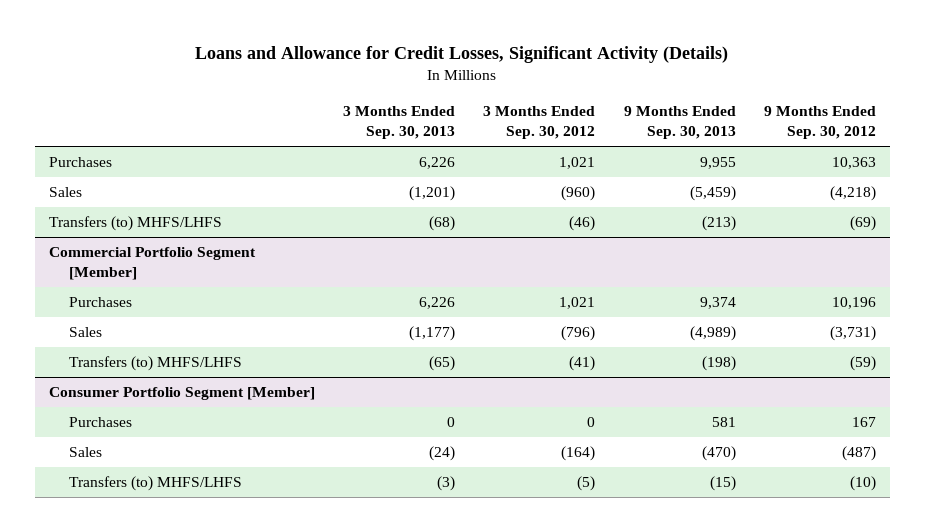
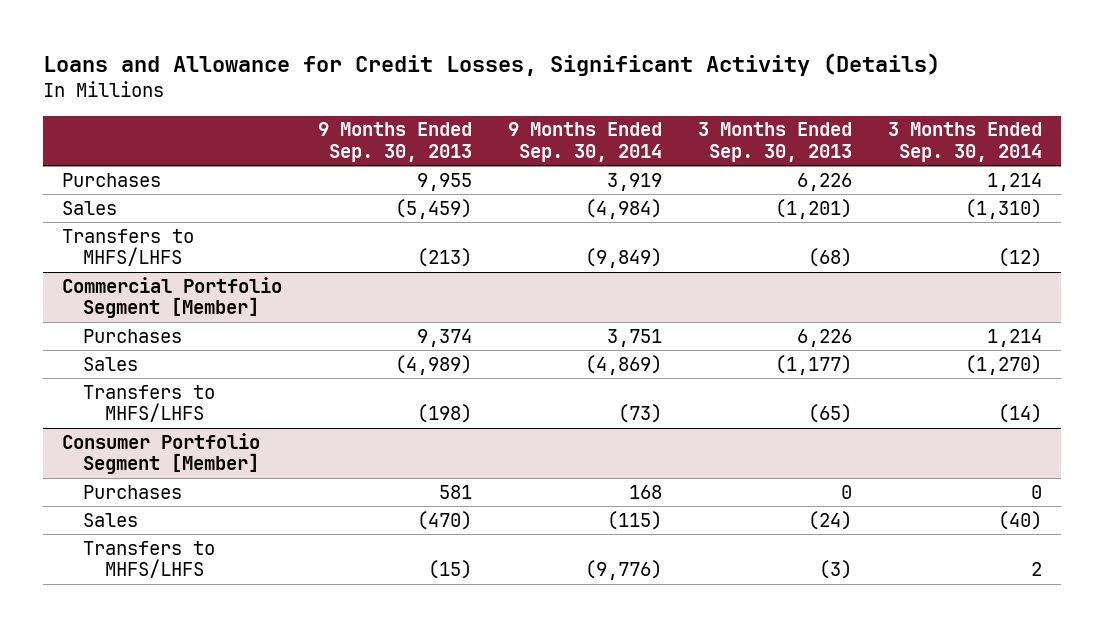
[483,106,596,140] 3 Months Ended Sep. 30, 2012 -> none
[763,106,876,140] 9 Months Ended Sep. 30, 2012 -> none
none -> [508,122,663,163] 9 Months Ended Sep. 30, 2014
none -> [888,122,1043,163] 3 Months Ended Sep. 30, 2014
[48,216,222,232] Transfers (to) MHFS/LHFS -> [61,228,194,267] Transfers to MHFS/LHFS
[68,356,242,372] Transfers (to) MHFS/LHFS -> [83,384,216,423] Transfers to MHFS/LHFS
[68,476,242,492] Transfers (to) MHFS/LHFS -> [83,540,216,579] Transfers to MHFS/LHFS

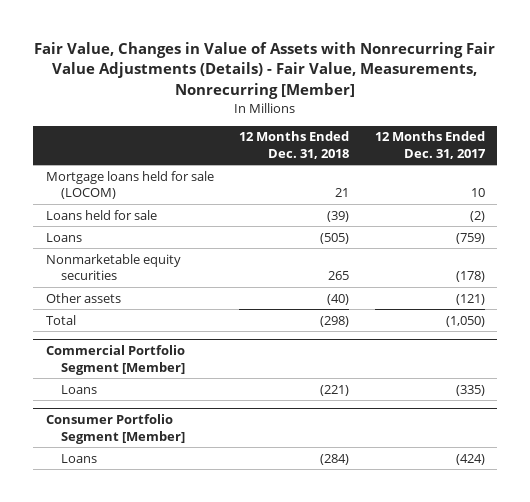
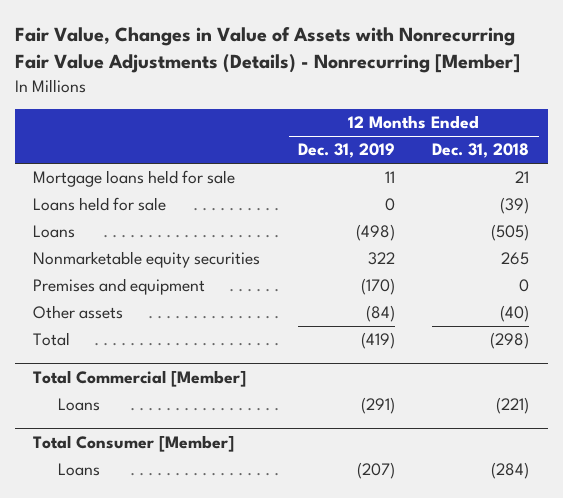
[34,41,496,99] Fair Value, Changes in Value of Assets with Nonrecurring Fair Value Adjustments (Details) - Fair Value, Measurements, Nonrecurring [Member] -> [14,27,520,74] Fair Value, Changes in Value of Assets with Nonrecurring Fair Value Adjustments (Details) - Nonrecurring [Member]
[374,131,486,160] 12 Months Ended Dec. 31, 2017 -> none
none -> [297,143,395,159] Dec. 31, 2019
[45,170,214,200] Mortgage loans held for sale (LOCOM) -> [33,170,236,188] Mortgage loans held for sale
none -> [33,278,206,296] Premises and equipment
[45,345,185,375] Commercial Portfolio Segment [Member] -> [33,369,247,387] Total Commercial [Member]
[45,414,185,444] Consumer Portfolio Segment [Member] -> [33,434,235,452] Total Consumer [Member]

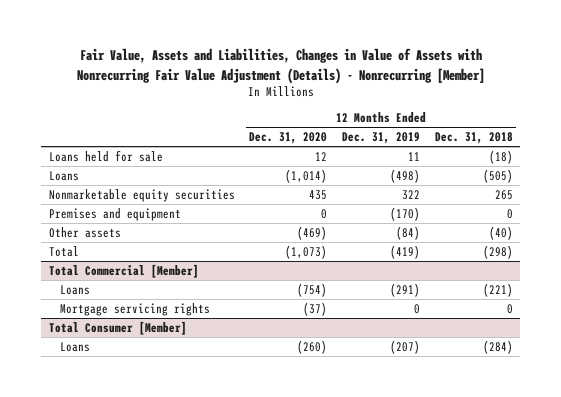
[14,27,520,74] Fair Value, Changes in Value of Assets with Nonrecurring Fair Value Adjustments (Details) - Nonrecurring [Member] -> [76,48,485,84] Fair Value, Assets and Liabilities, Changes in Value of Assets with Nonrecurring Fair Value Adjustment (Details) - Nonrecurring [Member]
none -> [249,132,328,145] Dec. 31, 2020
[33,170,236,188] Mortgage loans held for sale -> none
[384,198,395,212] 0 -> [408,151,421,161] 11
[500,197,530,215] (39) -> [488,149,513,164] (18)
none -> [59,302,210,316] Mortgage servicing rights

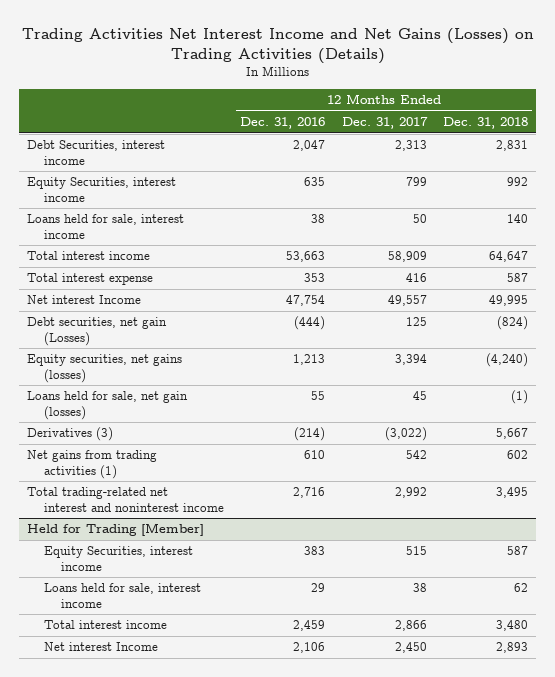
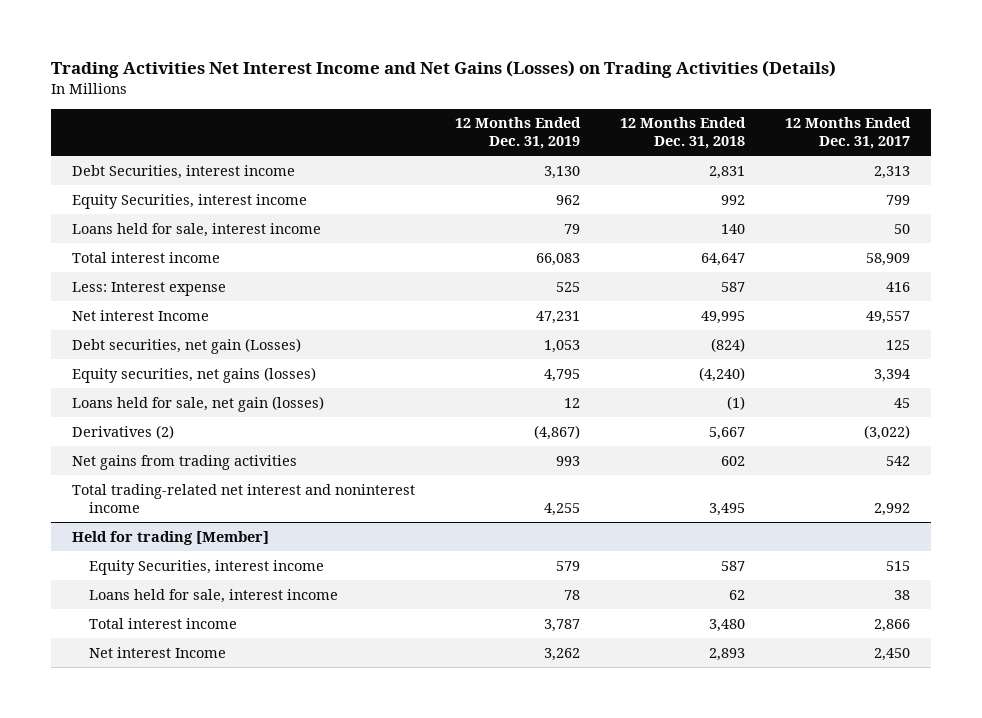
[240,116,326,129] Dec. 31, 2016 -> none
none -> [454,117,581,150] 12 Months Ended Dec. 31, 2019
[27,273,154,286] Total interest expense -> [71,281,226,296] Less: Interest expense
[27,427,114,442] Derivatives (3) -> [71,424,174,439] Derivatives (2)
[27,450,158,479] Net gains from trading activities (1) -> [71,454,297,470] Net gains from trading activities
[27,523,205,537] Held for Trading [Member] -> [71,530,269,545] Held for trading [Member]

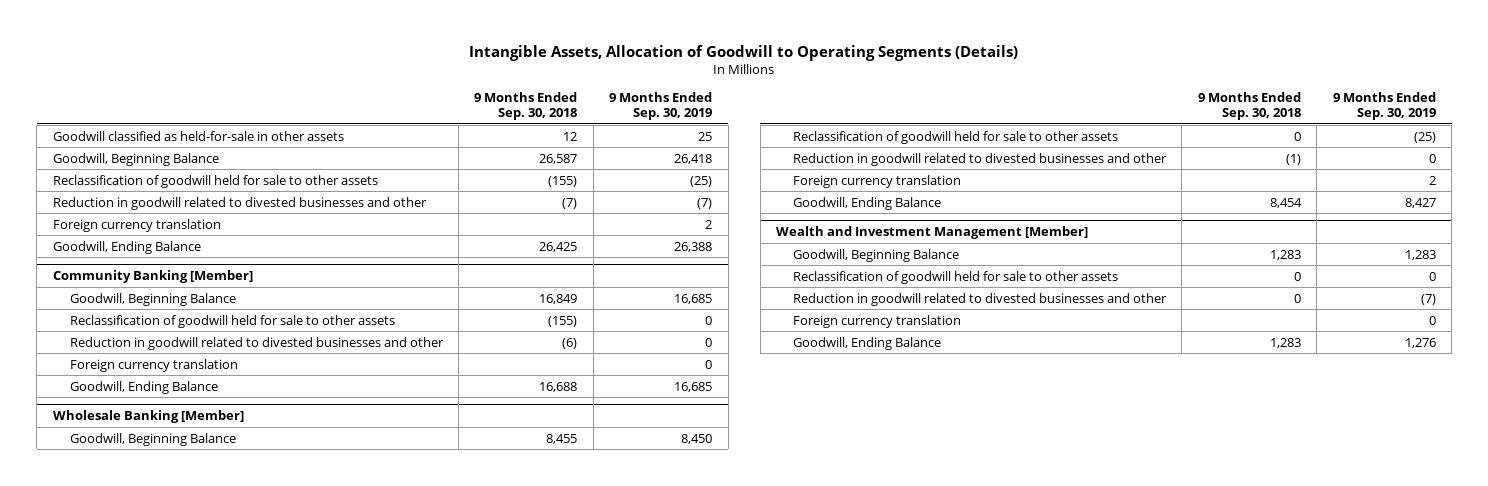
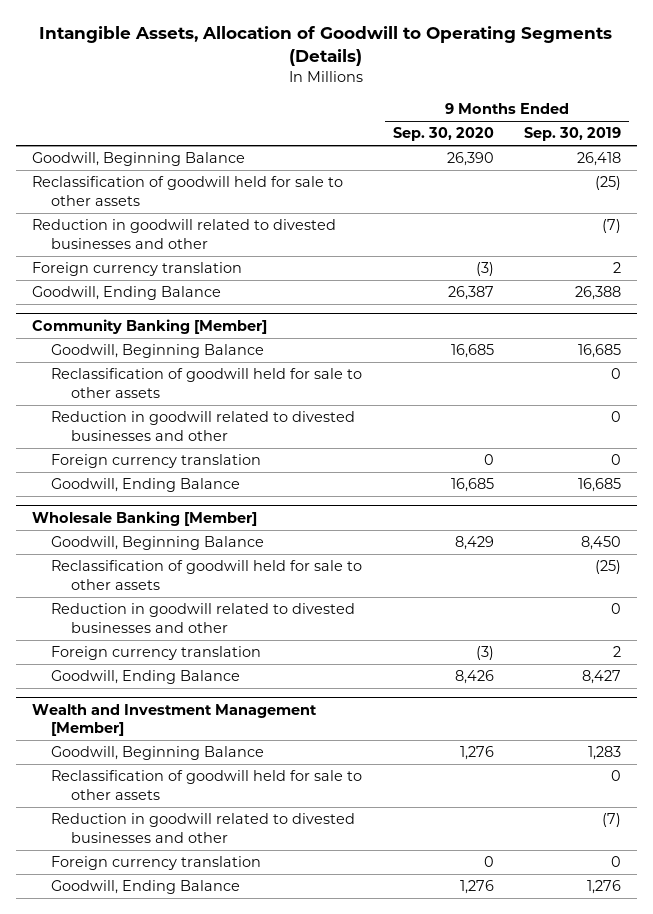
[474,92,578,121] 9 Months Ended Sep. 30, 2018 -> none
none -> [392,127,494,142] Sep. 30, 2020
[52,130,344,141] Goodwill classified as held-for-sale in other assets -> none

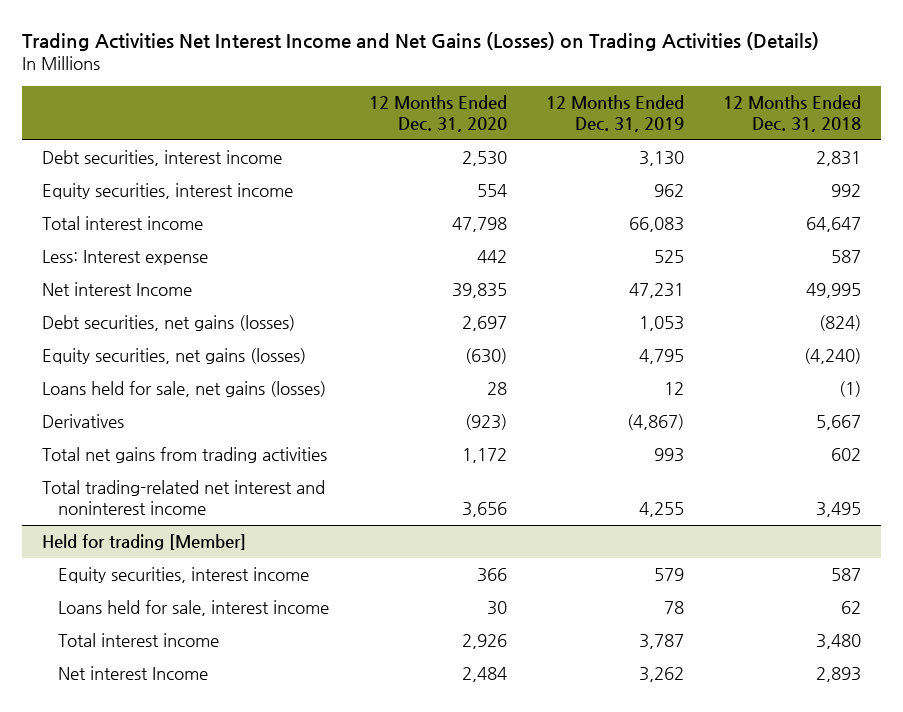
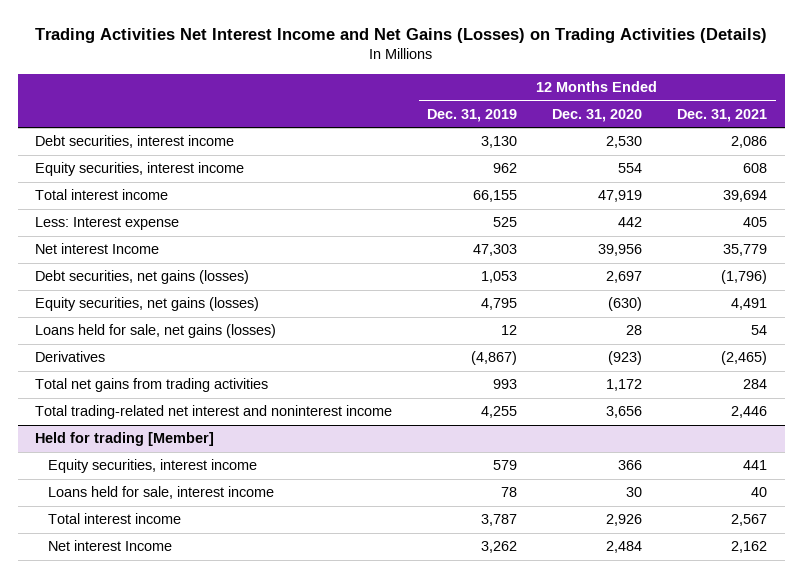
[723,94,862,132] 12 Months Ended Dec. 31, 2018 -> none
none -> [677,108,768,122] Dec. 31, 2021
[451,217,507,233] 47,798 -> [598,190,643,203] 47,919
[628,217,684,233] 66,083 -> [473,190,518,203] 66,155
[451,283,507,299] 39,835 -> [598,244,643,257] 39,956
[628,283,684,299] 47,231 -> [473,244,518,257] 47,303

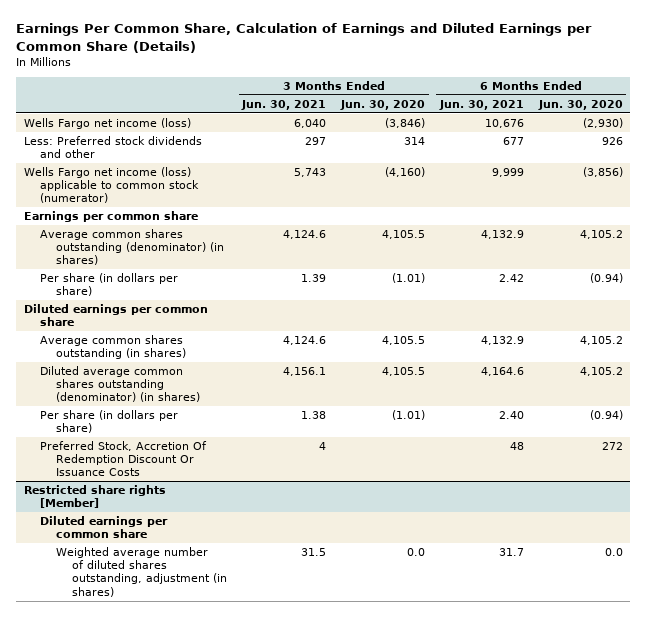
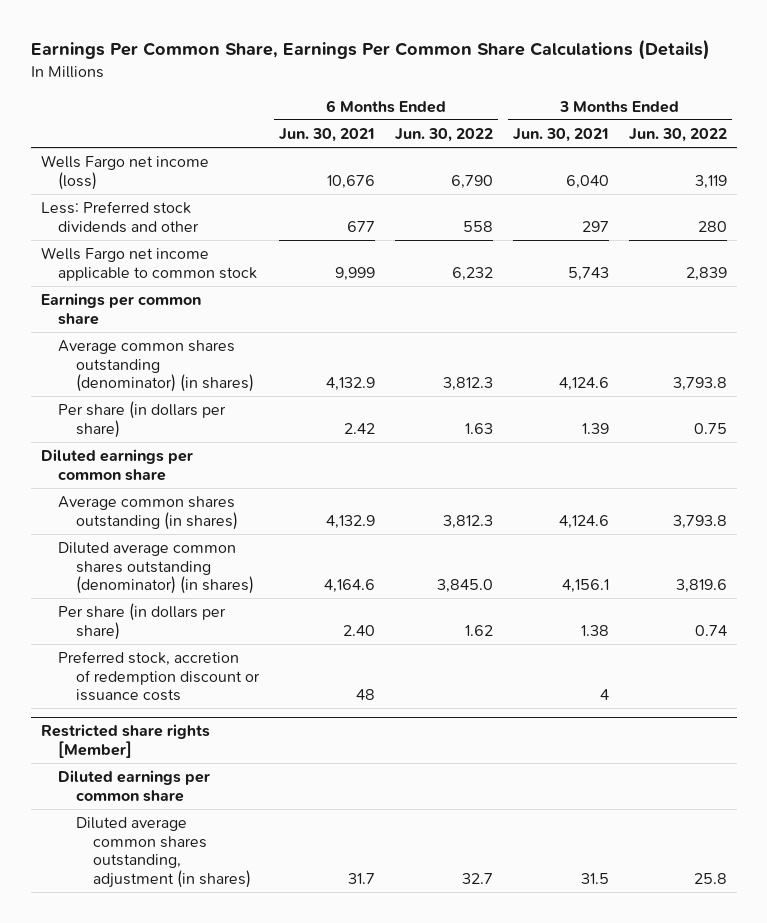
[16,23,593,53] Earnings Per Common Share, Calculation of Earnings and Diluted Earnings per Common Share (Details) -> [30,39,710,61] Earnings Per Common Share, Earnings Per Common Share Calculations (Details)
[340,99,426,110] Jun. 30, 2020 -> none
[537,99,623,110] Jun. 30, 2020 -> none
none -> [394,127,493,142] Jun. 30, 2022
none -> [628,127,727,142] Jun. 30, 2022
[23,167,199,204] Wells Fargo net income (loss) applicable to common stock (numerator) -> [40,247,258,281] Wells Fargo net income applicable to common stock
[39,441,207,477] Preferred Stock, Accretion Of Redemption Discount Or Issuance Costs -> [58,651,260,702] Preferred stock, accretion of redemption discount or issuance costs
[56,547,228,597] Weighted average number of diluted shares outstanding, adjustment (in shares) -> [75,817,252,888] Diluted average common shares outstanding, adjustment (in shares)

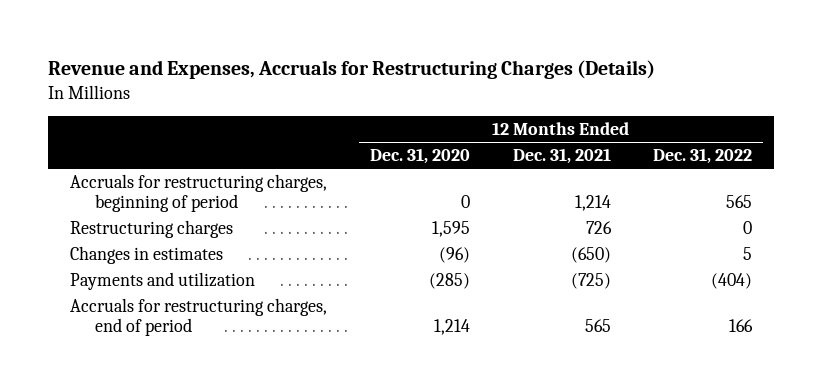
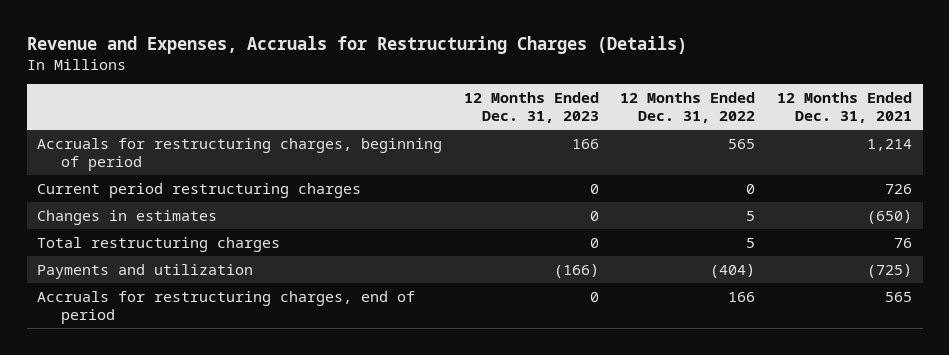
[369,148,470,165] Dec. 31, 2020 -> none
none -> [463,91,599,124] 12 Months Ended Dec. 31, 2023
[69,219,233,238] Restructuring charges -> [37,182,362,198] Current period restructuring charges
none -> [37,236,281,252] Total restructuring charges

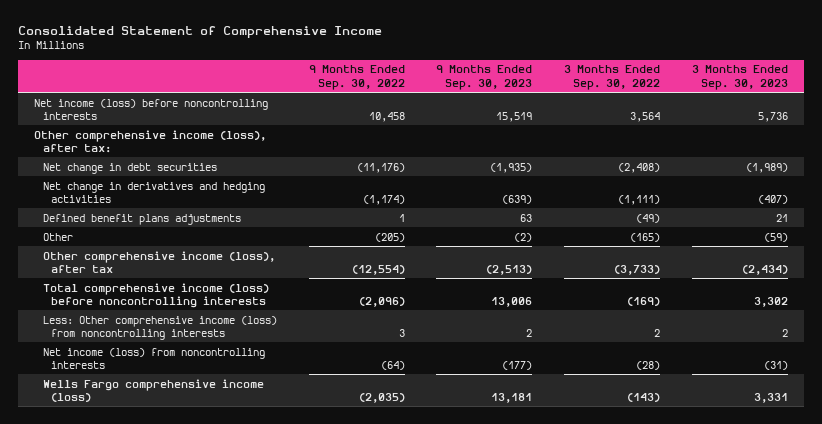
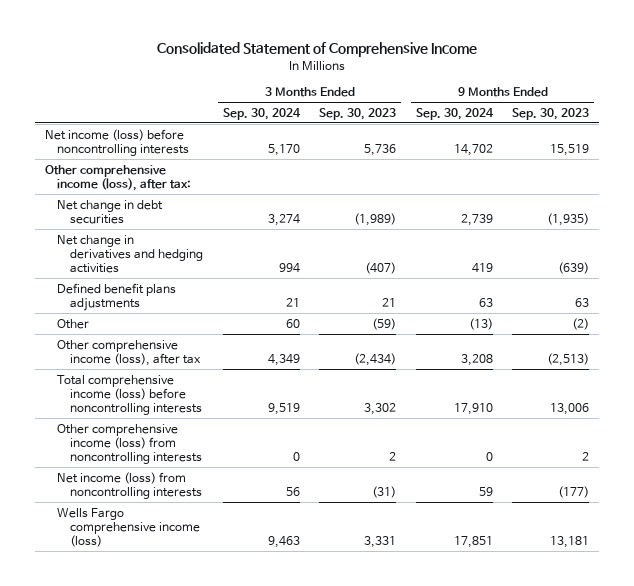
[308,65,405,90] 9 Months Ended Sep. 30, 2022 -> none
[564,65,661,90] 3 Months Ended Sep. 30, 2022 -> none
none -> [222,107,301,120] Sep. 30, 2024
none -> [415,107,494,120] Sep. 30, 2024
[42,315,277,340] Less: Other comprehensive income (loss) from noncontrolling interests -> [57,423,203,464] Other comprehensive income (loss) from noncontrolling interests

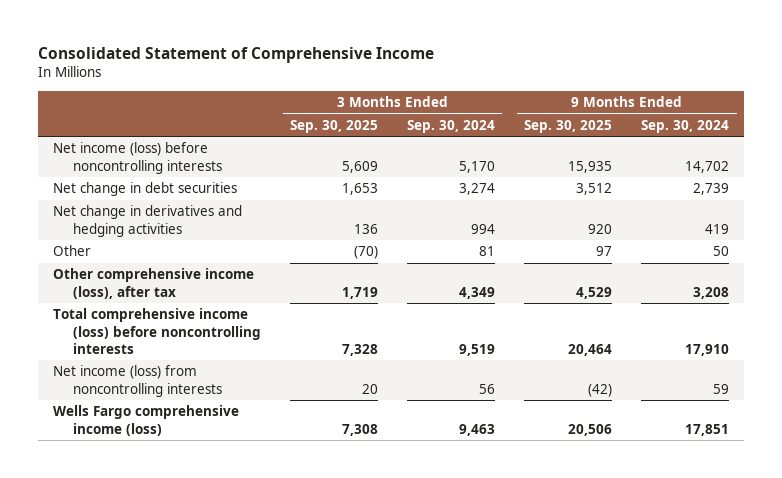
[319,107,397,120] Sep. 30, 2023 -> none
[512,107,590,120] Sep. 30, 2023 -> none
none -> [290,119,379,133] Sep. 30, 2025
none -> [524,119,613,133] Sep. 30, 2025
[44,164,192,191] Other comprehensive income (loss), after tax: -> none
[57,282,177,311] Defined benefit plans adjustments -> none
[285,318,300,328] 60 -> [479,246,496,257] 81
[468,317,493,330] (13) -> [713,246,730,257] 50
[57,423,203,464] Other comprehensive income (loss) from noncontrolling interests -> none

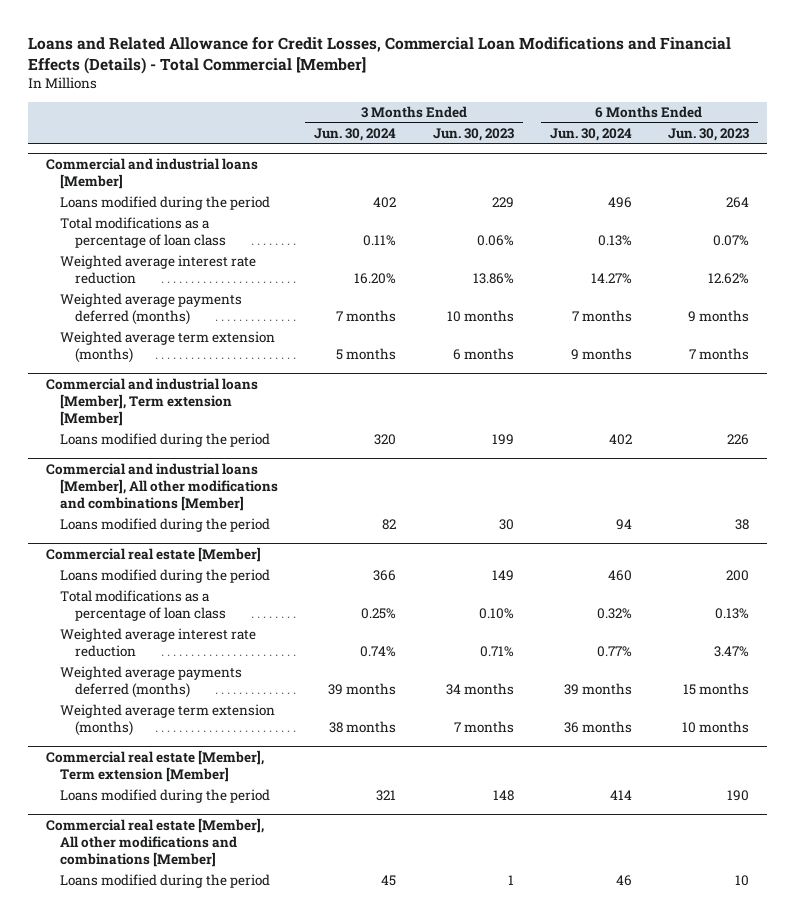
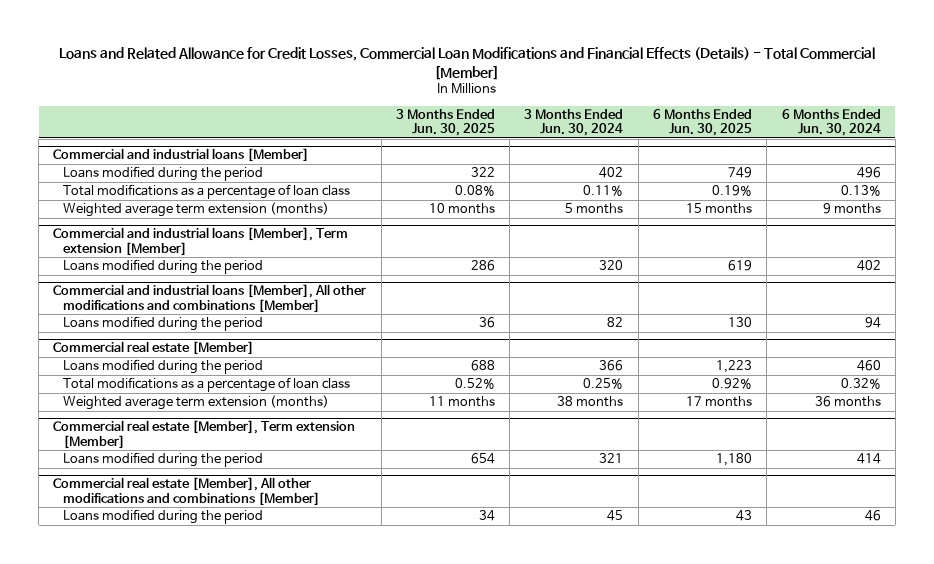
[432,128,514,142] Jun. 30, 2023 -> none
[668,128,750,142] Jun. 30, 2023 -> none
none -> [395,108,495,137] 3 Months Ended Jun. 30, 2025
none -> [652,108,752,137] 6 Months Ended Jun. 30, 2025
[60,255,257,285] Weighted average interest rate reduction -> none
[60,293,243,326] Weighted average payments deferred (months) -> none
[60,628,257,658] Weighted average interest rate reduction -> none
[60,666,243,699] Weighted average payments deferred (months) -> none

